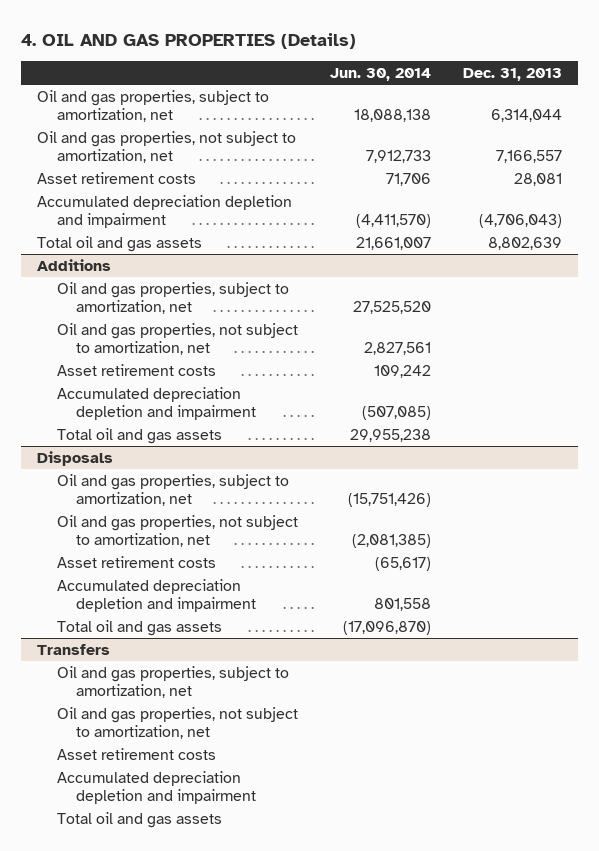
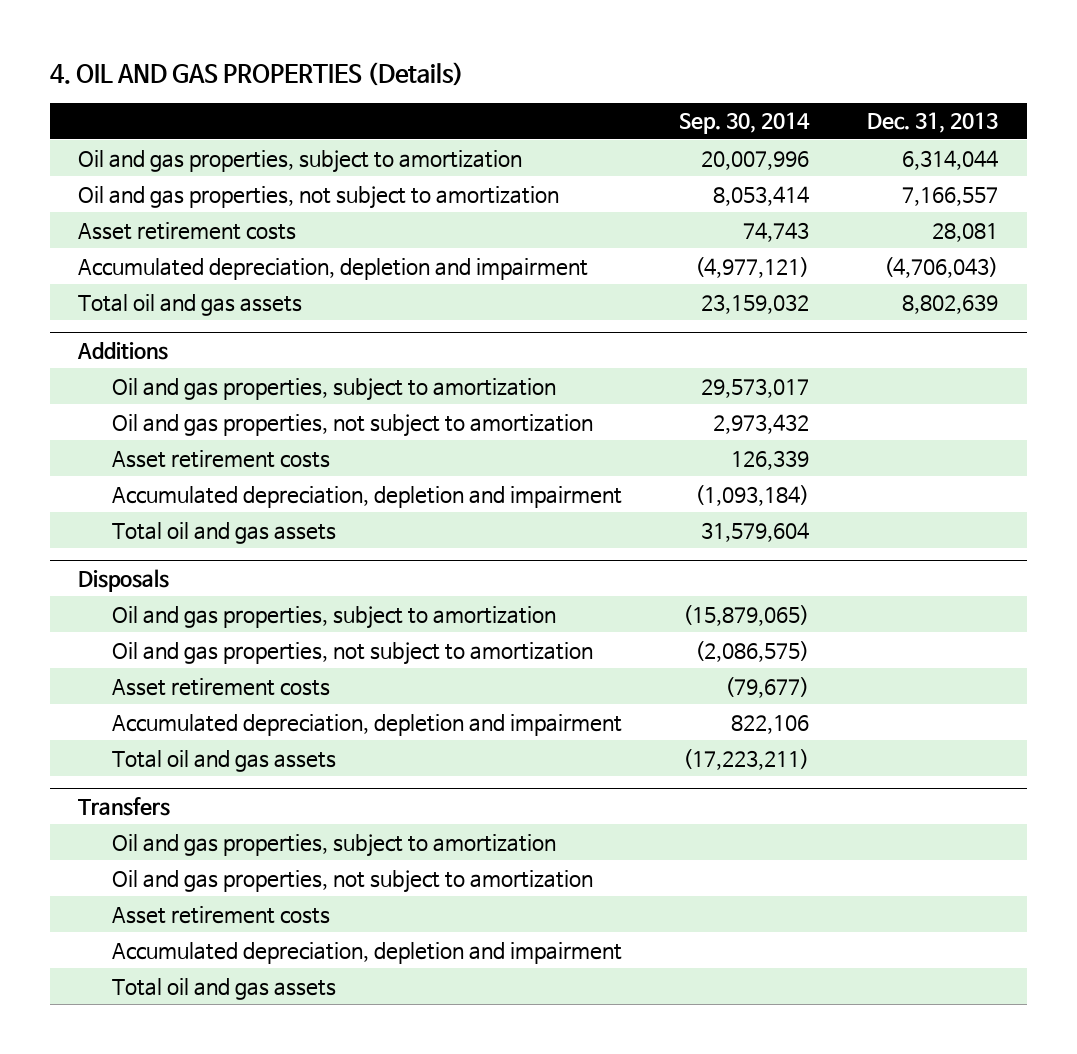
[329,68,431,82] Jun. 30, 2014 -> none
none -> [679,112,811,135] Sep. 30, 2014
[37,89,270,123] Oil and gas properties, subject to amortization, net -> [78,149,523,173] Oil and gas properties, subject to amortization
[37,130,297,164] Oil and gas properties, not subject to amortization, net -> [78,185,560,209] Oil and gas properties, not subject to amortization
[37,194,293,229] Accumulated depreciation depletion and impairment -> [78,257,589,280] Accumulated depreciation, depletion and impairment
[56,281,289,315] Oil and gas properties, subject to amortization, net -> [111,377,556,401] Oil and gas properties, subject to amortization
[56,322,298,356] Oil and gas properties, not subject to amortization, net -> [111,413,593,437] Oil and gas properties, not subject to amortization
[56,386,256,421] Accumulated depreciation depletion and impairment -> [111,485,622,508] Accumulated depreciation, depletion and impairment
[56,473,289,507] Oil and gas properties, subject to amortization, net -> [111,605,556,629] Oil and gas properties, subject to amortization
[56,514,298,548] Oil and gas properties, not subject to amortization, net -> [111,641,593,665] Oil and gas properties, not subject to amortization
[56,578,256,613] Accumulated depreciation depletion and impairment -> [111,713,622,736] Accumulated depreciation, depletion and impairment
[56,665,289,699] Oil and gas properties, subject to amortization, net -> [111,833,556,857] Oil and gas properties, subject to amortization
[56,706,298,740] Oil and gas properties, not subject to amortization, net -> [111,869,593,893] Oil and gas properties, not subject to amortization
[56,770,256,805] Accumulated depreciation depletion and impairment -> [111,941,622,964] Accumulated depreciation, depletion and impairment

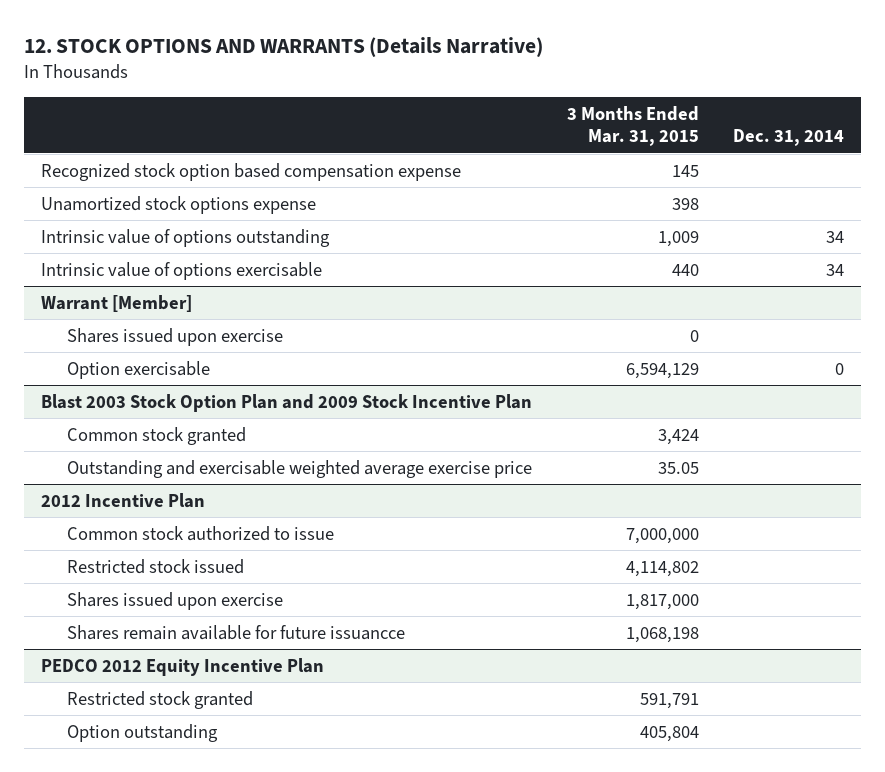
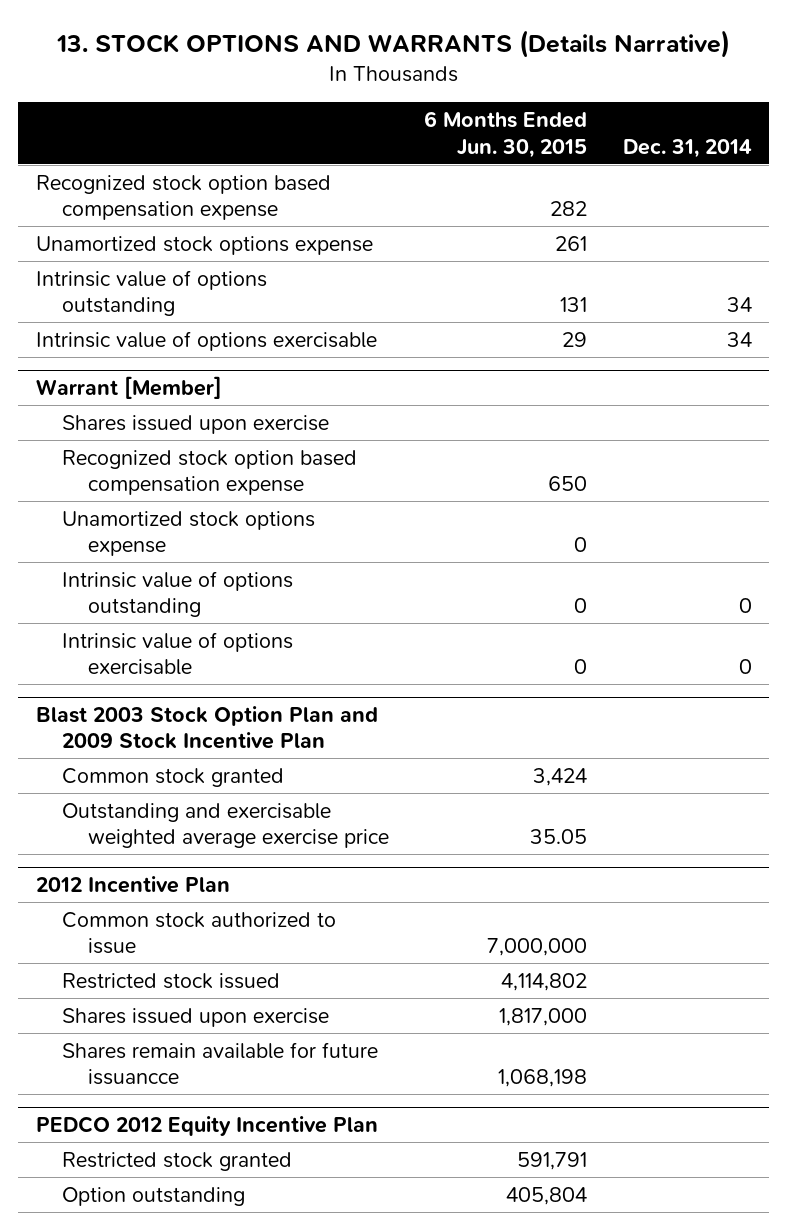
[23,37,543,58] 12. STOCK OPTIONS AND WARRANTS (Details Narrative) -> [55,29,730,58] 13. STOCK OPTIONS AND WARRANTS (Details Narrative)
[566,105,699,147] 3 Months Ended Mar. 31, 2015 -> none
none -> [424,111,588,158] 6 Months Ended Jun. 30, 2015
[66,360,210,379] Option exercisable -> none
none -> [61,449,357,496] Recognized stock option based compensation expense
none -> [61,510,315,557] Unamortized stock options expense
none -> [61,570,293,618] Intrinsic value of options outstanding
none -> [61,631,293,676] Intrinsic value of options exercisable

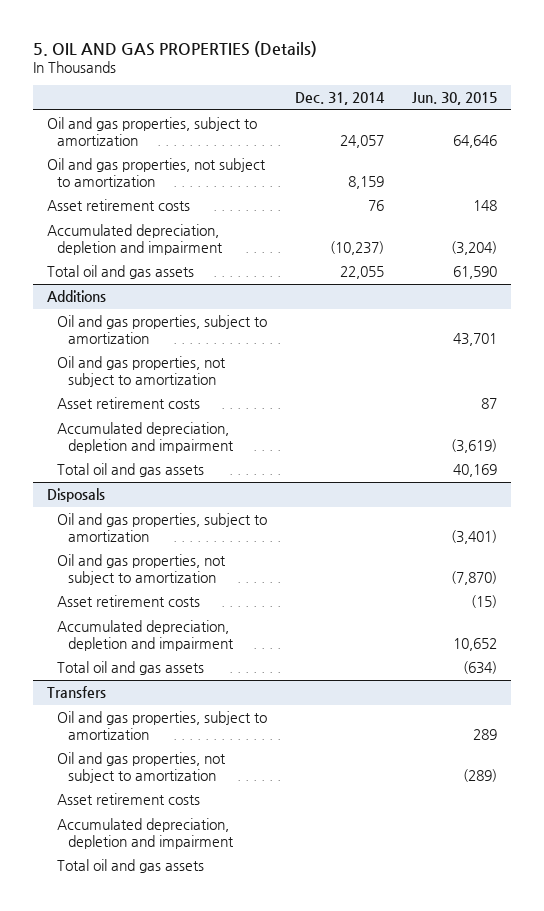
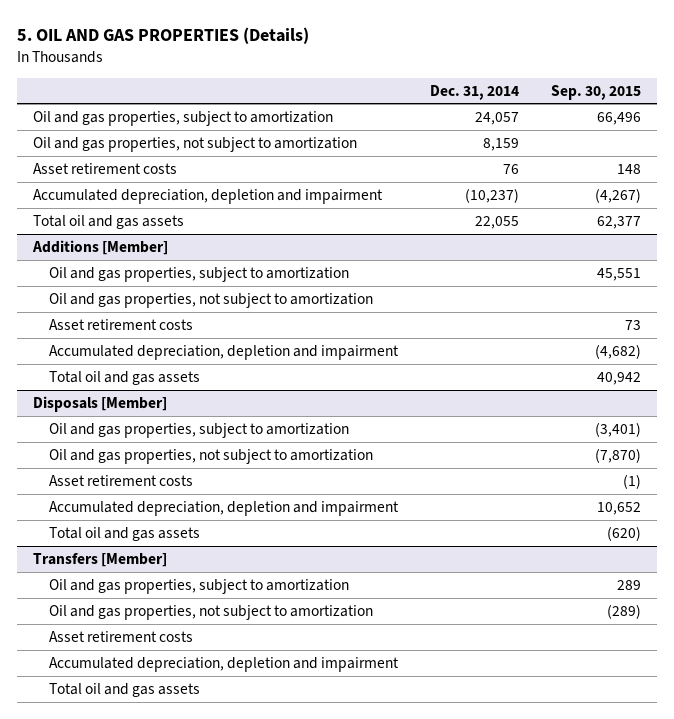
[412,92,498,106] Jun. 30, 2015 -> none
none -> [550,84,641,100] Sep. 30, 2015
[47,289,107,302] Additions -> [31,239,168,255] Additions [Member]
[47,487,106,502] Disposals -> [32,395,167,412] Disposals [Member]
[47,685,107,698] Transfers -> [32,552,167,567] Transfers [Member]

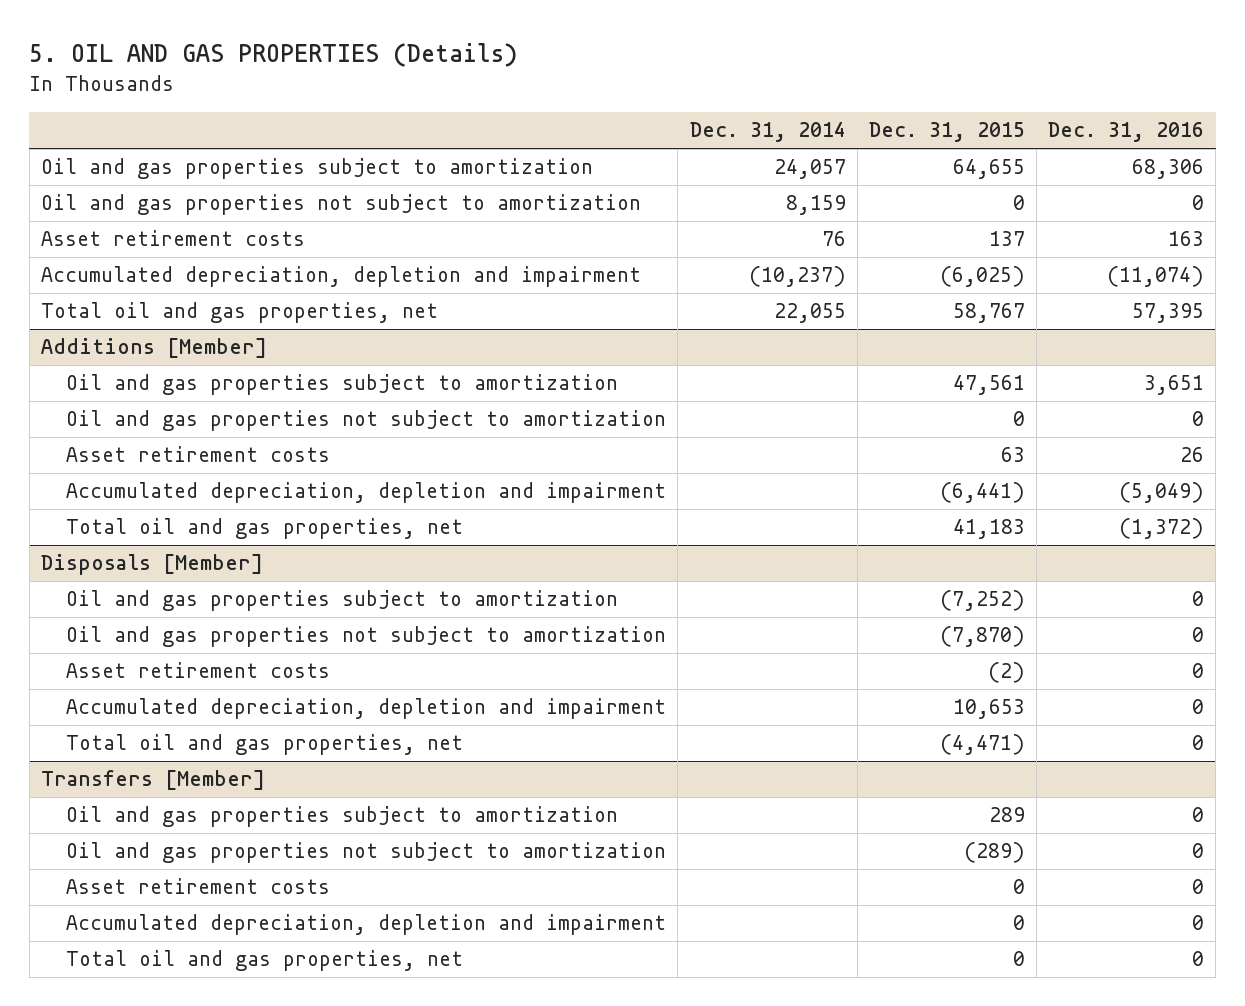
[550,84,641,100] Sep. 30, 2015 -> none
none -> [868,122,1025,143] Dec. 31, 2015
none -> [1048,122,1205,143] Dec. 31, 2016
[32,110,333,126] Oil and gas properties, subject to amortization -> [40,158,593,180] Oil and gas properties subject to amortization
[32,136,357,152] Oil and gas properties, not subject to amortization -> [40,194,641,216] Oil and gas properties not subject to amortization
[32,214,184,229] Total oil and gas assets -> [40,302,438,324] Total oil and gas properties, net
[48,266,349,282] Oil and gas properties, subject to amortization -> [66,374,619,396] Oil and gas properties subject to amortization
[48,292,373,308] Oil and gas properties, not subject to amortization -> [66,410,667,432] Oil and gas properties not subject to amortization
[48,370,200,385] Total oil and gas assets -> [66,518,464,540] Total oil and gas properties, net
[48,422,349,438] Oil and gas properties, subject to amortization -> [66,590,619,612] Oil and gas properties subject to amortization
[48,448,373,464] Oil and gas properties, not subject to amortization -> [66,626,667,648] Oil and gas properties not subject to amortization
[48,526,200,541] Total oil and gas assets -> [66,734,464,756] Total oil and gas properties, net
[48,578,349,594] Oil and gas properties, subject to amortization -> [66,806,619,828] Oil and gas properties subject to amortization
[48,604,373,620] Oil and gas properties, not subject to amortization -> [66,842,667,864] Oil and gas properties not subject to amortization
[48,682,200,697] Total oil and gas assets -> [66,950,464,972] Total oil and gas properties, net

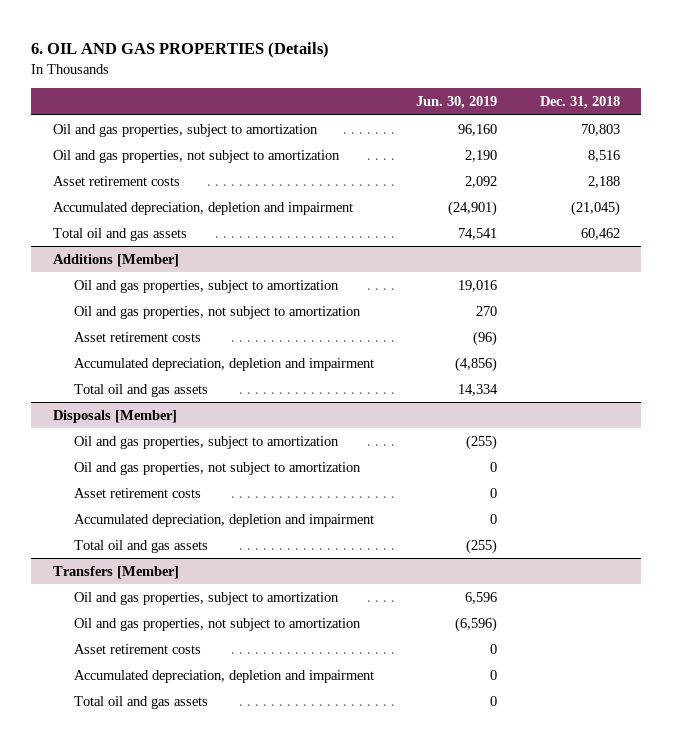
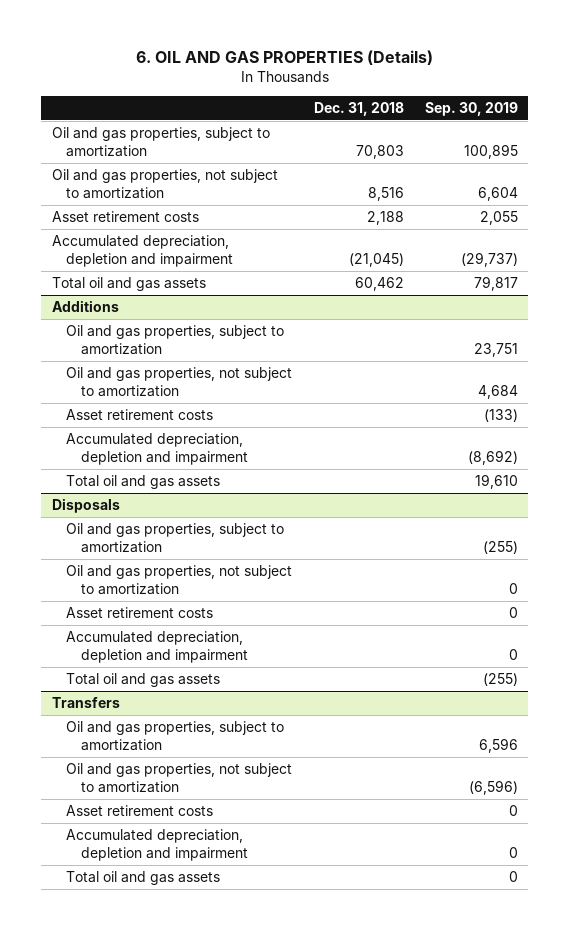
[416,96,498,110] Jun. 30, 2019 -> none
none -> [424,101,518,116] Sep. 30, 2019
[52,253,179,267] Additions [Member] -> [51,300,119,313] Additions
[52,409,177,423] Disposals [Member] -> [51,498,120,514] Disposals
[52,565,179,579] Transfers [Member] -> [51,697,120,709] Transfers

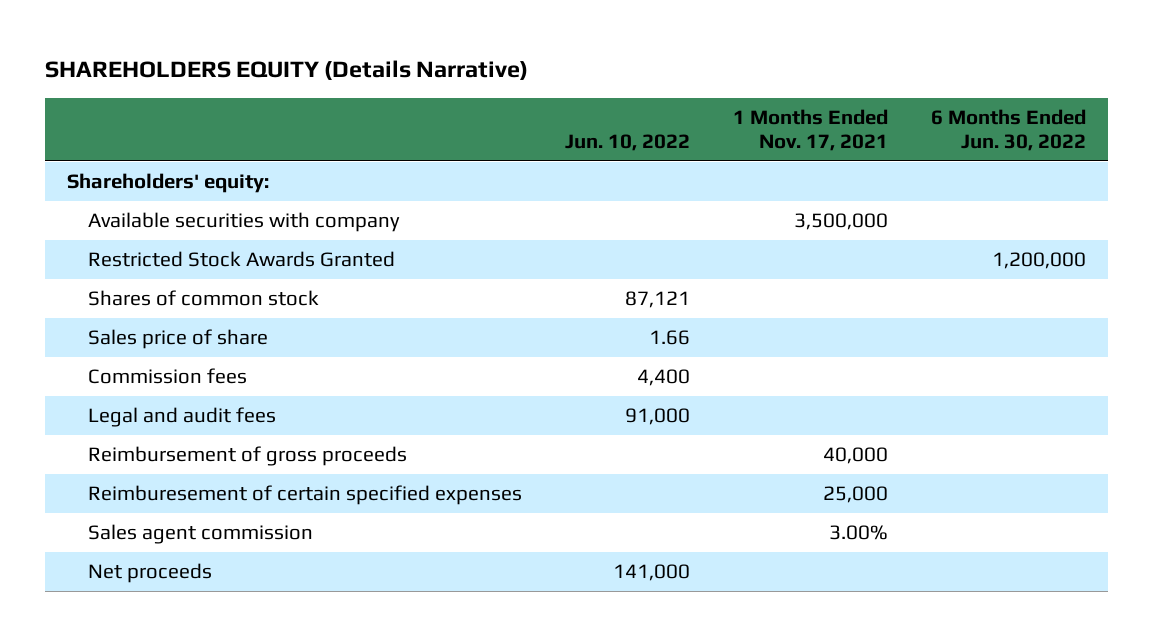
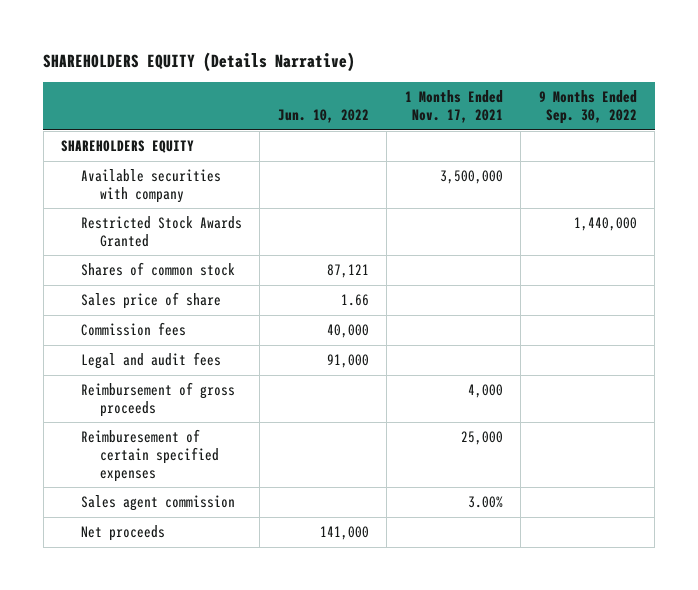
[931,108,1087,152] 6 Months Ended Jun. 30, 2022 -> none
none -> [538,90,637,125] 9 Months Ended Sep. 30, 2022
[66,172,269,193] Shareholders' equity: -> [61,140,195,154] SHAREHOLDERS EQUITY
[636,368,690,386] 4,400 -> [326,324,369,339] 40,000
[823,446,889,464] 40,000 -> [467,384,503,399] 4,000

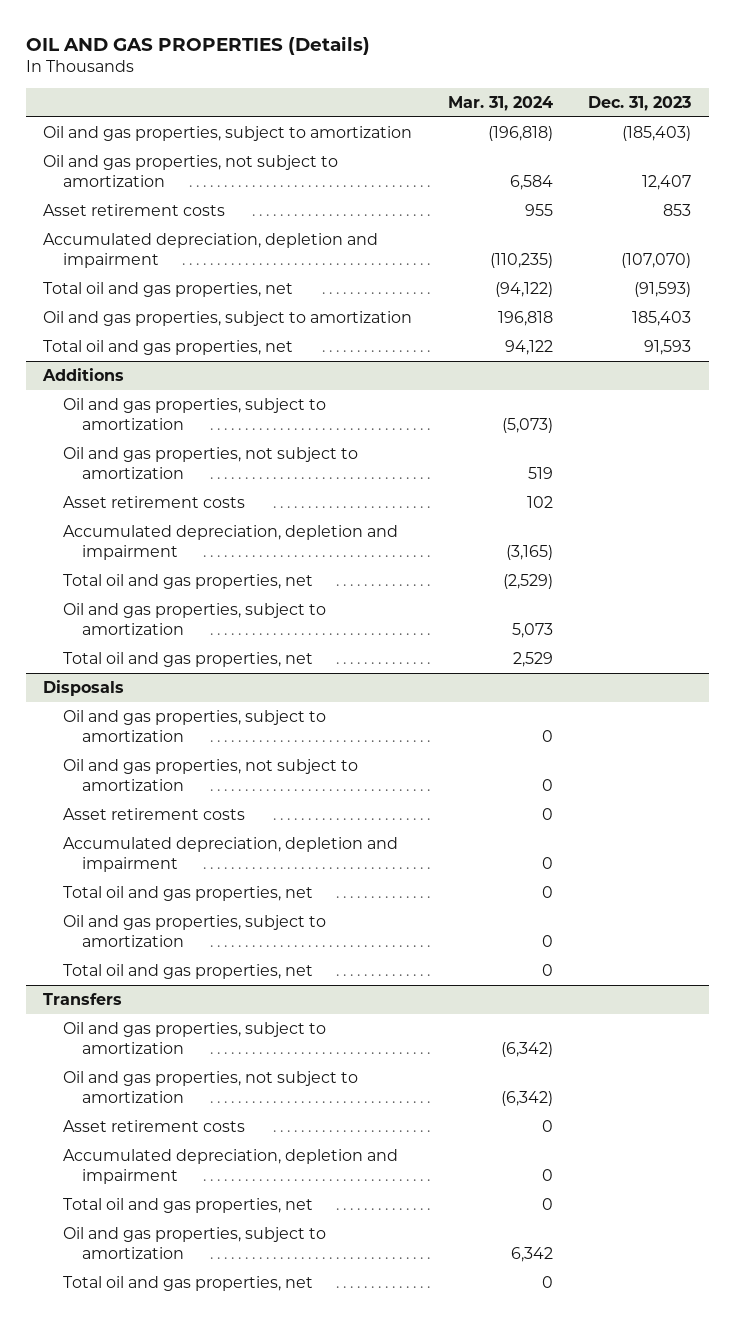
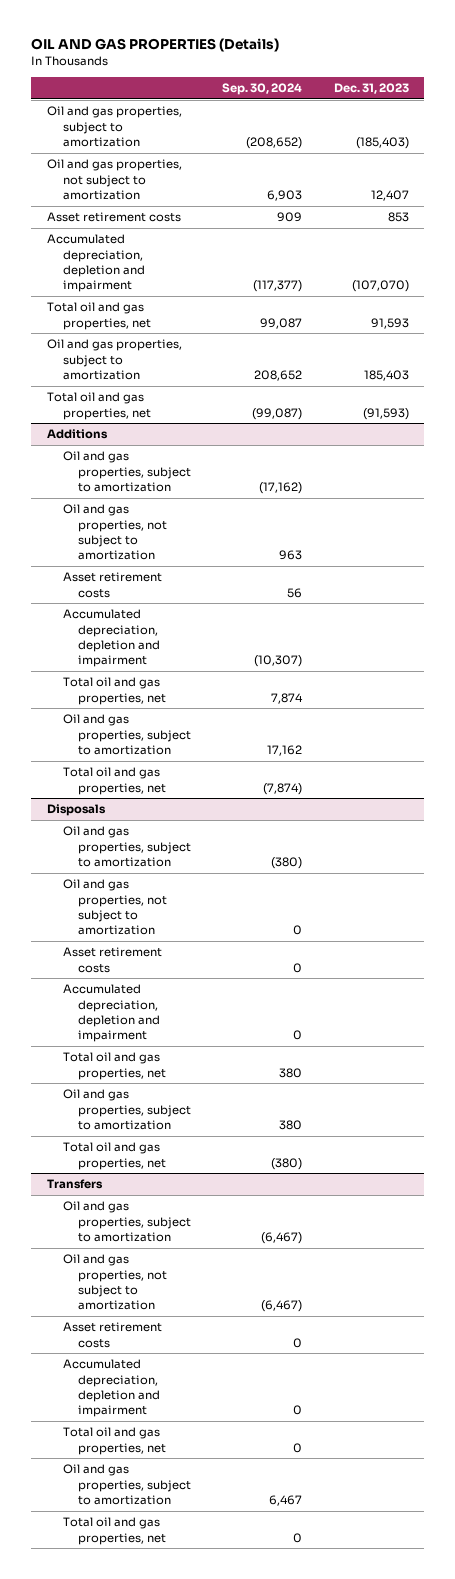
[447,95,553,111] Mar. 31, 2024 -> none
none -> [222,83,303,96] Sep. 30, 2024
[43,310,413,326] Oil and gas properties, subject to amortization -> [46,339,182,380] Oil and gas properties, subject to amortization
[43,281,294,297] Total oil and gas properties, net -> [46,392,151,420] Total oil and gas properties, net

